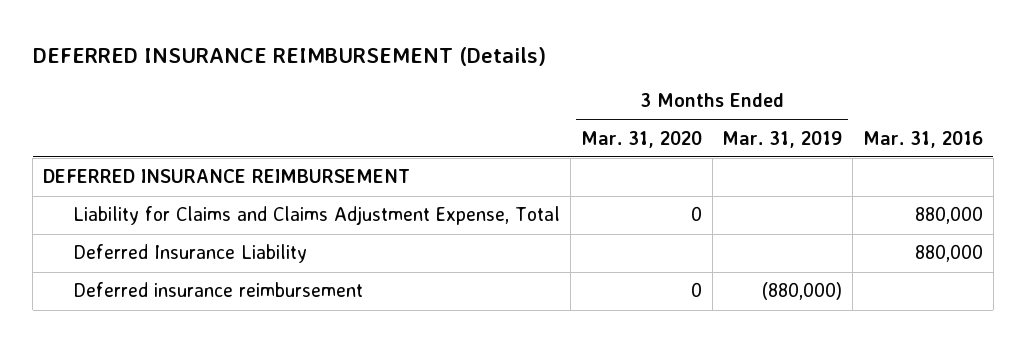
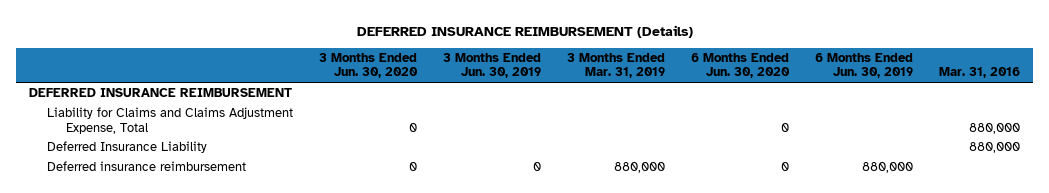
[580,130,702,148] Mar. 31, 2020 -> none
none -> [319,52,419,79] 3 Months Ended Jun. 30, 2020
none -> [443,52,542,79] 3 Months Ended Jun. 30, 2019
none -> [691,52,791,79] 6 Months Ended Jun. 30, 2020
none -> [815,52,914,79] 6 Months Ended Jun. 30, 2019
[762,282,843,301] (880,000) -> [614,162,666,174] 880,000

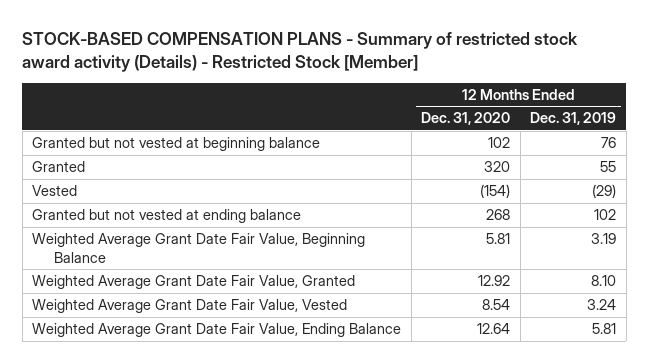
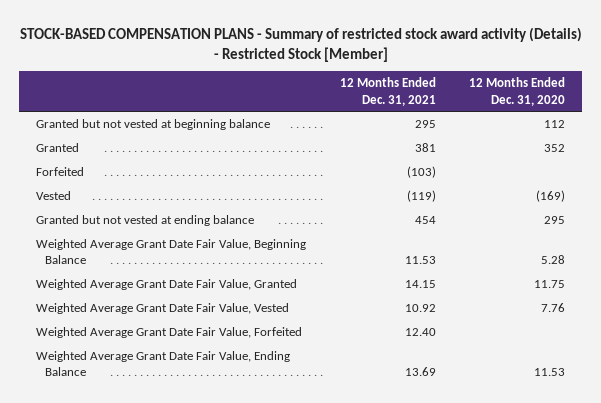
[530,112,617,126] Dec. 31, 2019 -> none
none -> [339,77,436,106] 12 Months Ended Dec. 31, 2021
[488,137,511,149] 102 -> [544,119,566,128] 112
[484,161,511,173] 320 -> [544,143,566,152] 352
none -> [35,166,84,176] Forfeited
[480,184,511,199] (154) -> [536,189,566,202] (169)
[486,209,511,221] 268 -> [544,215,566,224] 295
[486,233,511,245] 5.81 -> [541,255,566,265] 5.28
[478,275,511,287] 12.92 -> [534,279,566,288] 11.75
[482,299,511,311] 8.54 -> [541,302,566,312] 7.76
none -> [35,326,302,338] Weighted Average Grant Date Fair Value, Forfeited
[477,323,511,335] 12.64 -> [534,368,566,377] 11.53

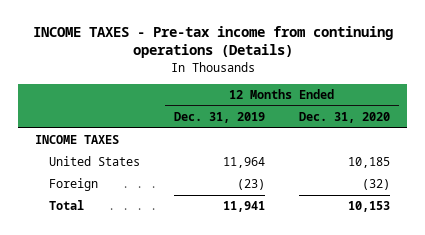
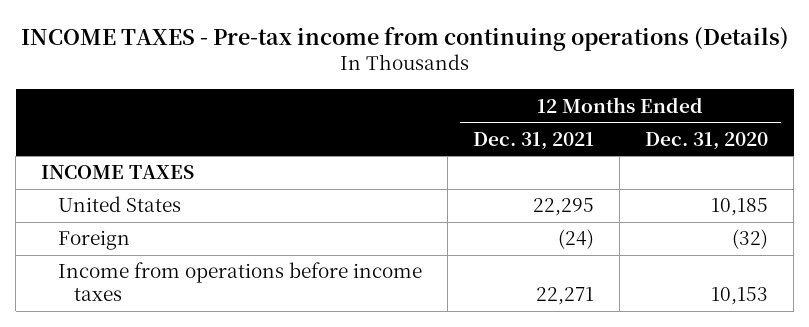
[173,112,265,124] Dec. 31, 2019 -> none
none -> [472,131,594,150] Dec. 31, 2021
[48,200,84,211] Total -> [57,262,422,302] Income from operations before income taxes

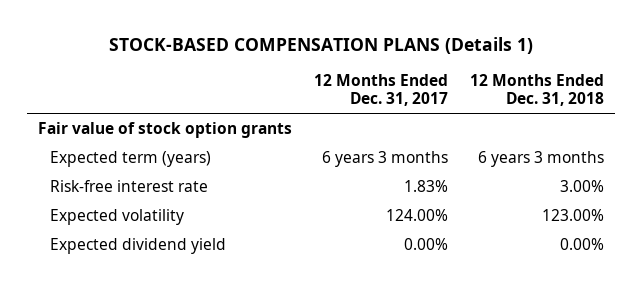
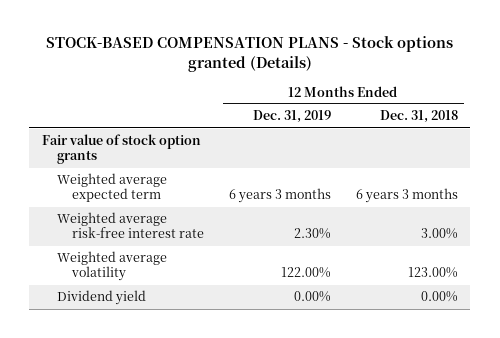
[109,36,534,54] STOCK-BASED COMPENSATION PLANS (Details 1) -> [45,36,453,72] STOCK-BASED COMPENSATION PLANS - Stock options granted (Details)
[314,73,449,107] 12 Months Ended Dec. 31, 2017 -> none
none -> [253,110,332,124] Dec. 31, 2019
[49,150,211,167] Expected term (years) -> [56,173,167,203] Weighted average expected term
[49,179,208,192] Risk-free interest rate -> [56,212,205,239] Weighted average risk-free interest rate
[49,208,184,225] Expected volatility -> [56,251,167,282] Weighted average volatility
[49,237,226,254] Expected dividend yield -> [56,290,146,306] Dividend yield

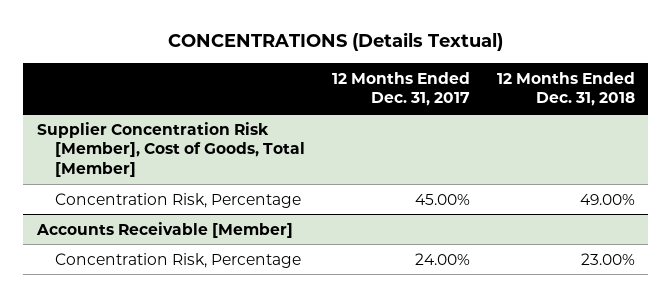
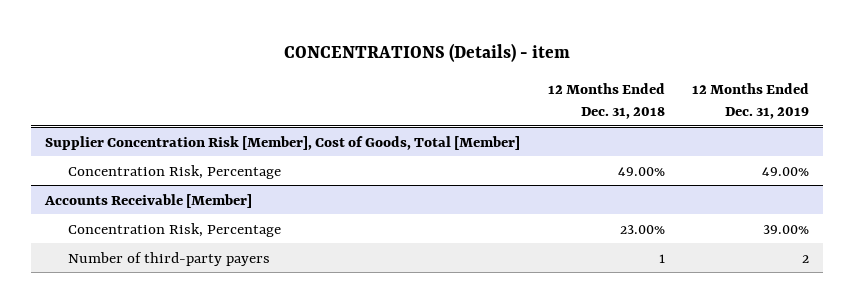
[167,32,503,52] CONCENTRATIONS (Details Textual) -> [284,42,571,62] CONCENTRATIONS (Details) - item
[331,71,470,107] 12 Months Ended Dec. 31, 2017 -> none
none -> [692,83,810,120] 12 Months Ended Dec. 31, 2019
none -> [67,251,270,266] Number of third-party payers

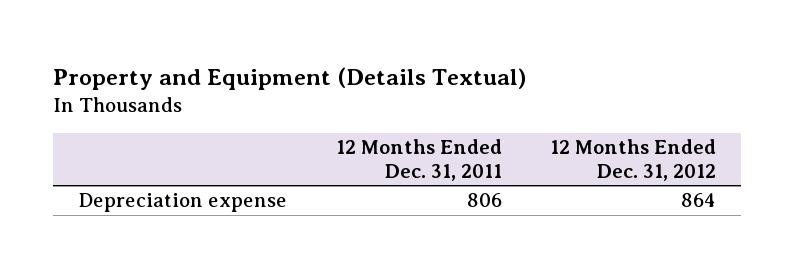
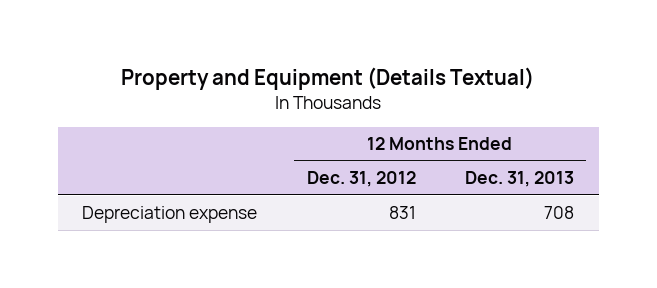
[335,139,502,181] 12 Months Ended Dec. 31, 2011 -> none
none -> [465,171,575,188] Dec. 31, 2013
[681,193,717,208] 864 -> [388,206,416,220] 831

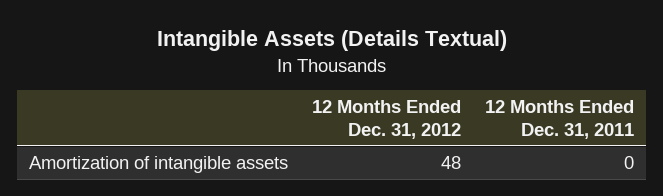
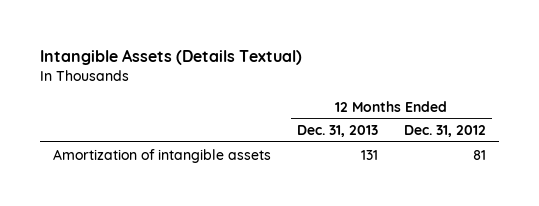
[484,99,634,140] 12 Months Ended Dec. 31, 2011 -> none
none -> [297,124,379,137] Dec. 31, 2013
[441,156,462,170] 48 -> [472,149,486,160] 81

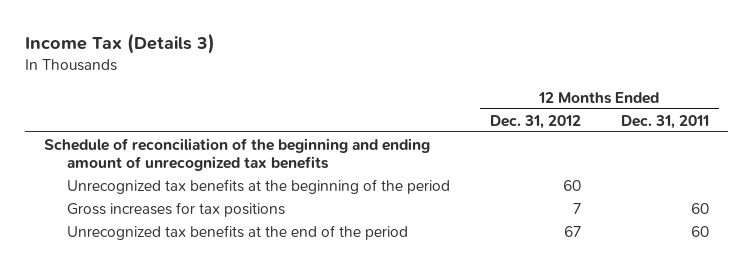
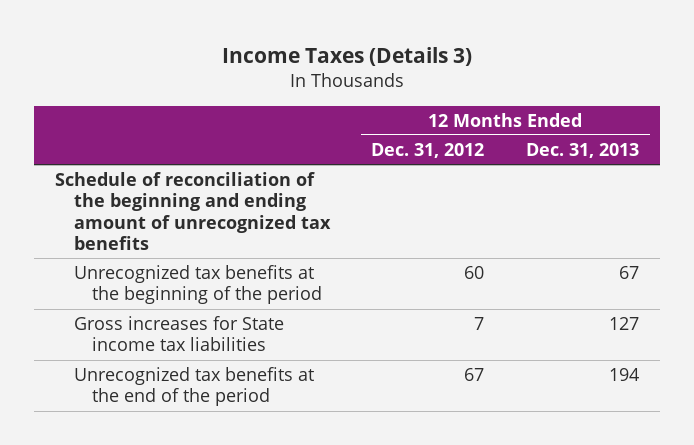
[24,32,215,54] Income Tax (Details 3) -> [222,46,473,66] Income Taxes (Details 3)
[620,114,709,129] Dec. 31, 2011 -> none
none -> [526,142,640,158] Dec. 31, 2013
[67,201,286,217] Gross increases for tax positions -> [73,316,284,352] Gross increases for State income tax liabilities

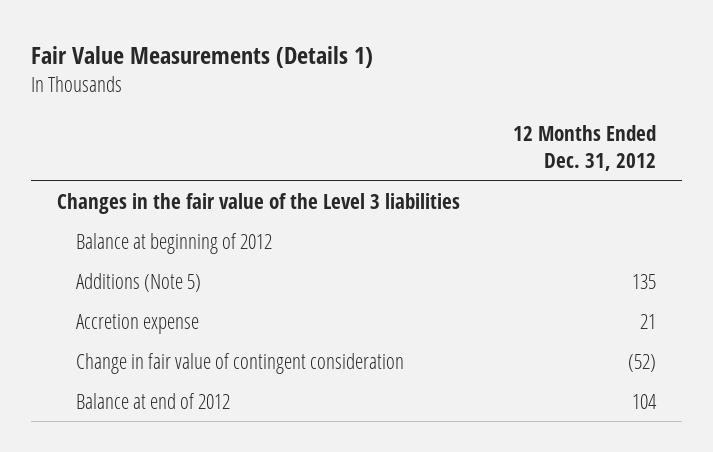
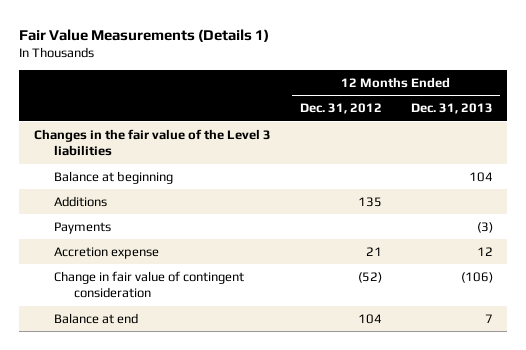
none -> [410,103,493,115] Dec. 31, 2013
[75,232,272,254] Balance at beginning of 2012 -> [54,170,174,184] Balance at beginning
[75,272,201,292] Additions (Note 5) -> [54,195,108,207] Additions
none -> [54,221,112,234] Payments
[75,392,230,409] Balance at end of 2012 -> [54,312,139,324] Balance at end

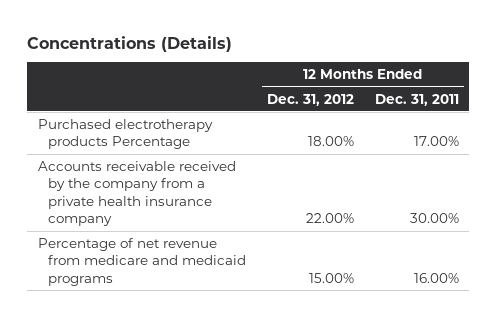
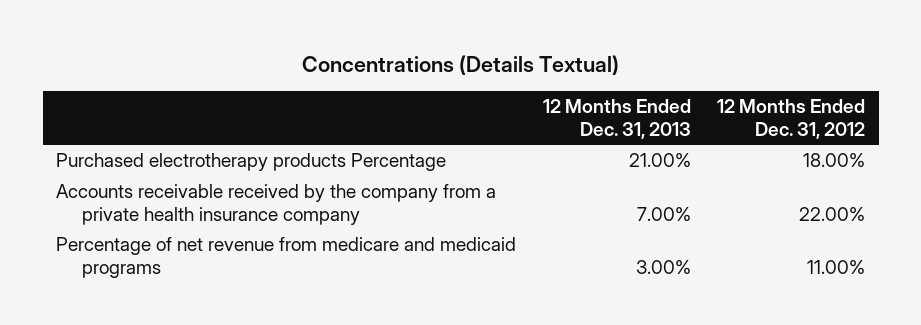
[27,35,233,52] Concentrations (Details) -> [301,55,619,76] Concentrations (Details Textual)
[374,93,459,106] Dec. 31, 2011 -> none
none -> [542,99,691,139] 12 Months Ended Dec. 31, 2013
[308,272,354,283] 15.00% -> [807,259,866,274] 11.00%

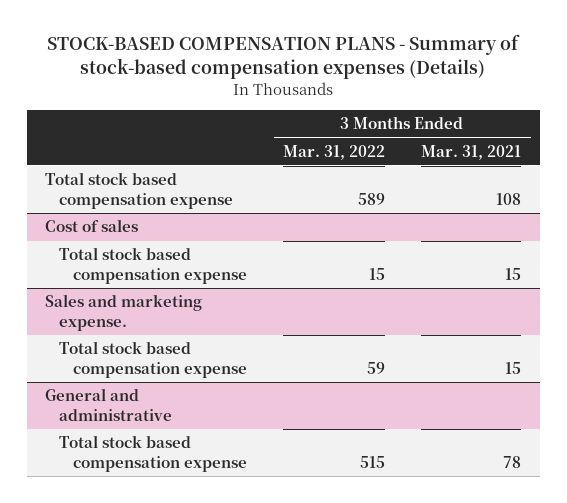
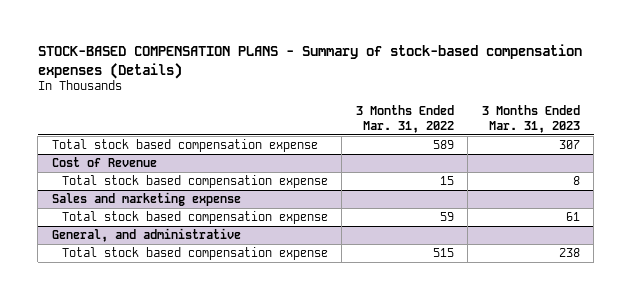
[421,144,522,160] Mar. 31, 2021 -> none
none -> [481,105,580,133] 3 Months Ended Mar. 31, 2023
[45,219,139,233] Cost of sales -> [51,157,157,168] Cost of Revenue
[45,294,203,331] Sales and marketing expense. -> [51,192,241,207] Sales and marketing expense
[45,388,172,421] General and administrative -> [51,228,241,243] General, and administrative

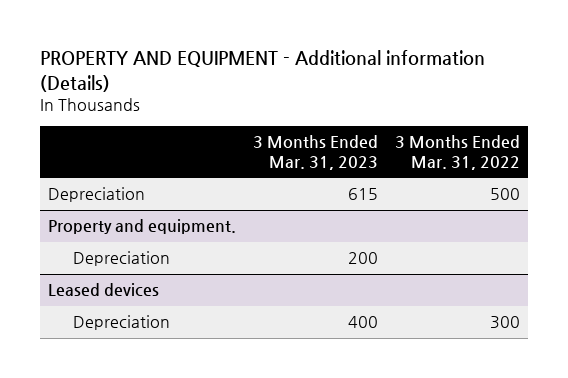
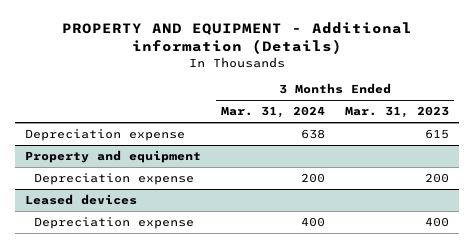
[395,135,521,170] 3 Months Ended Mar. 31, 2022 -> none
none -> [221,106,326,119] Mar. 31, 2024
[48,187,146,203] Depreciation -> [25,129,186,142] Depreciation expense
[48,219,237,235] Property and equipment. -> [25,150,202,164] Property and equipment
[73,251,171,267] Depreciation -> [34,173,195,186] Depreciation expense
[73,315,171,331] Depreciation -> [34,217,195,230] Depreciation expense

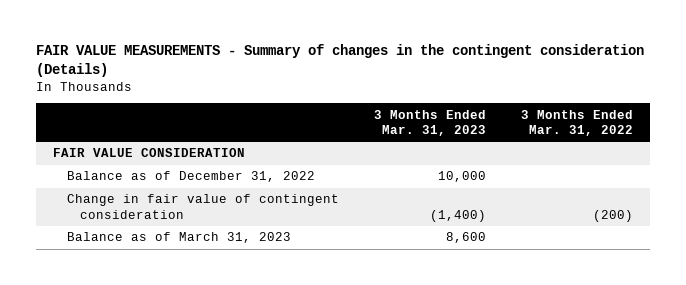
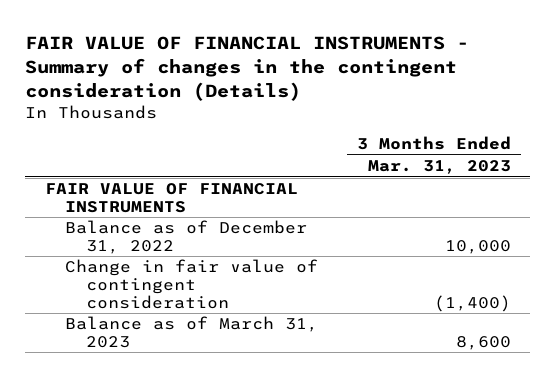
[35,43,644,78] FAIR VALUE MEASUREMENTS - Summary of changes in the contingent consideration (Details) -> [25,36,470,102] FAIR VALUE OF FINANCIAL INSTRUMENTS - Summary of changes in the contingent consideration (Details)
[520,109,633,136] 3 Months Ended Mar. 31, 2022 -> none
[53,148,246,158] FAIR VALUE CONSIDERATION -> [44,183,298,214] FAIR VALUE OF FINANCIAL INSTRUMENTS

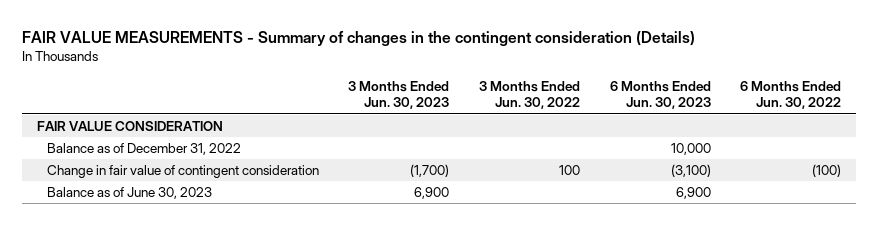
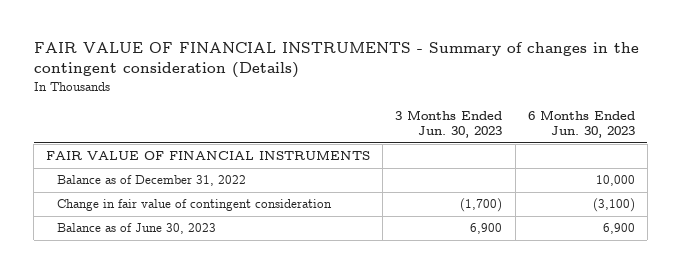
[22,31,696,47] FAIR VALUE MEASUREMENTS - Summary of changes in the contingent consideration (Details) -> [33,42,639,79] FAIR VALUE OF FINANCIAL INSTRUMENTS - Summary of changes in the contingent consideration (Details)
[478,80,580,110] 3 Months Ended Jun. 30, 2022 -> none
[740,80,842,110] 6 Months Ended Jun. 30, 2022 -> none
[36,121,223,132] FAIR VALUE CONSIDERATION -> [46,150,371,161] FAIR VALUE OF FINANCIAL INSTRUMENTS

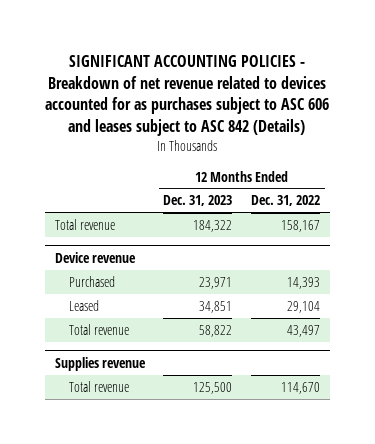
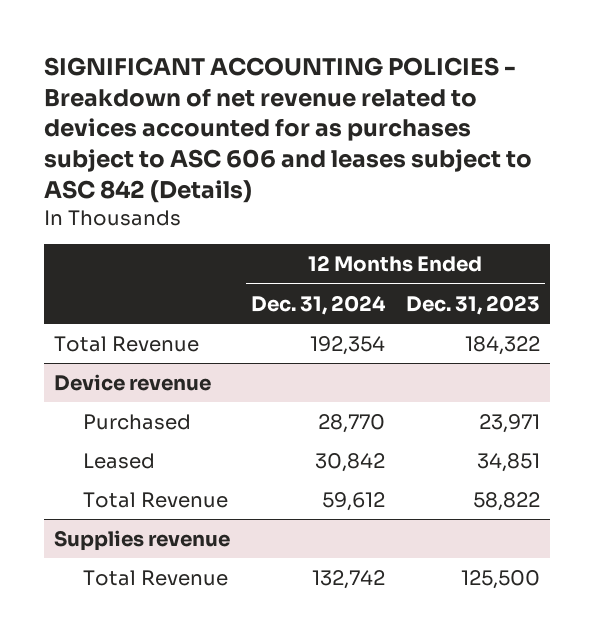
[251,195,321,207] Dec. 31, 2022 -> none
none -> [251,294,387,315] Dec. 31, 2024
[54,218,115,230] Total revenue -> [54,335,200,352] Total Revenue
[69,323,130,335] Total revenue -> [83,491,229,508] Total Revenue
[69,380,130,392] Total revenue -> [83,569,229,586] Total Revenue

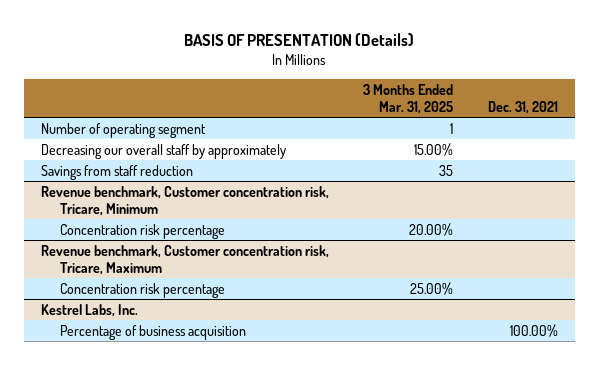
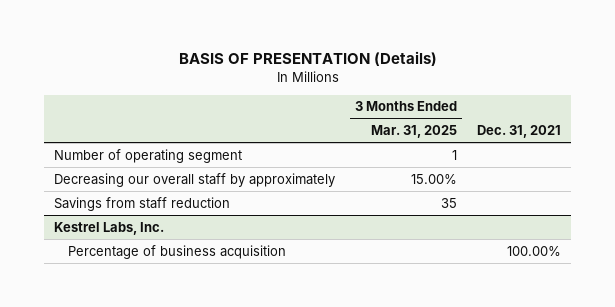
[40,185,329,216] Revenue benchmark, Customer concentration risk, Tricare, Minimum -> none
[60,223,226,239] Concentration risk percentage -> none
[40,244,329,275] Revenue benchmark, Customer concentration risk, Tricare, Maximum -> none
[60,282,226,298] Concentration risk percentage -> none

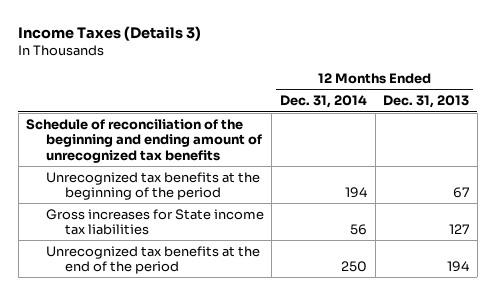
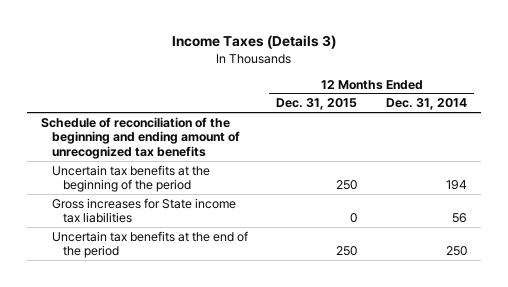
[383,95,470,109] Dec. 31, 2013 -> none
none -> [276,98,358,111] Dec. 31, 2015
[45,171,260,201] Unrecognized tax benefits at the beginning of the period -> [52,164,211,193] Uncertain tax benefits at the beginning of the period
[45,245,260,275] Unrecognized tax benefits at the end of the period -> [52,230,249,259] Uncertain tax benefits at the end of the period

